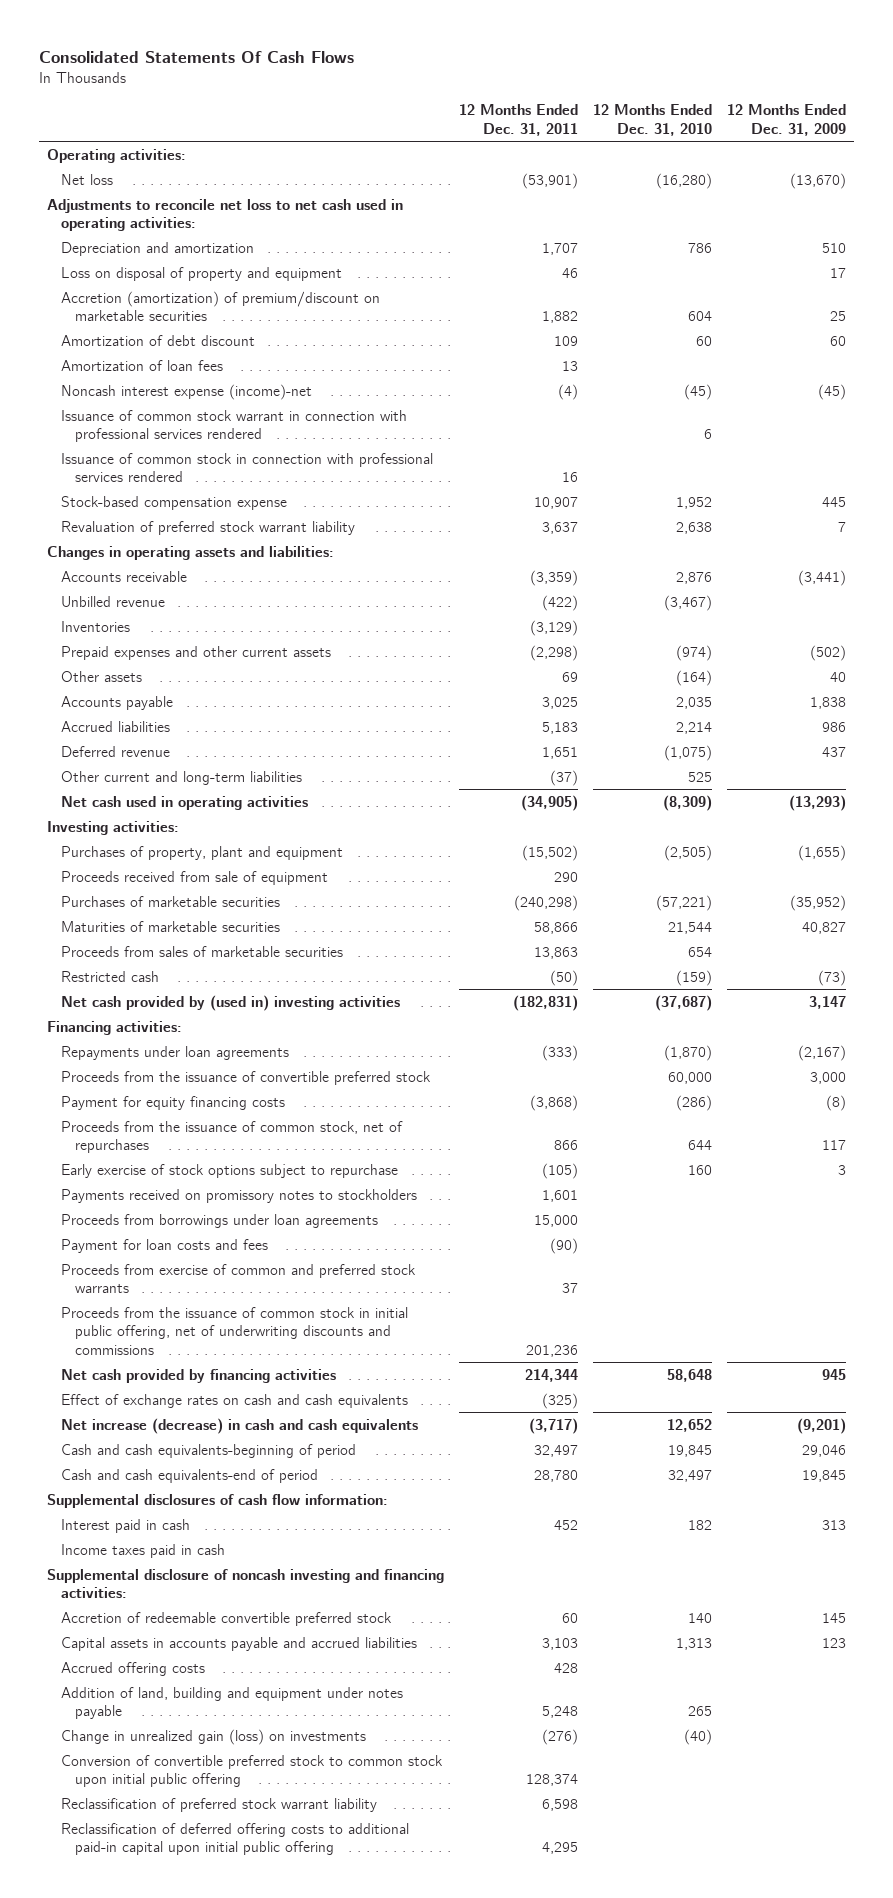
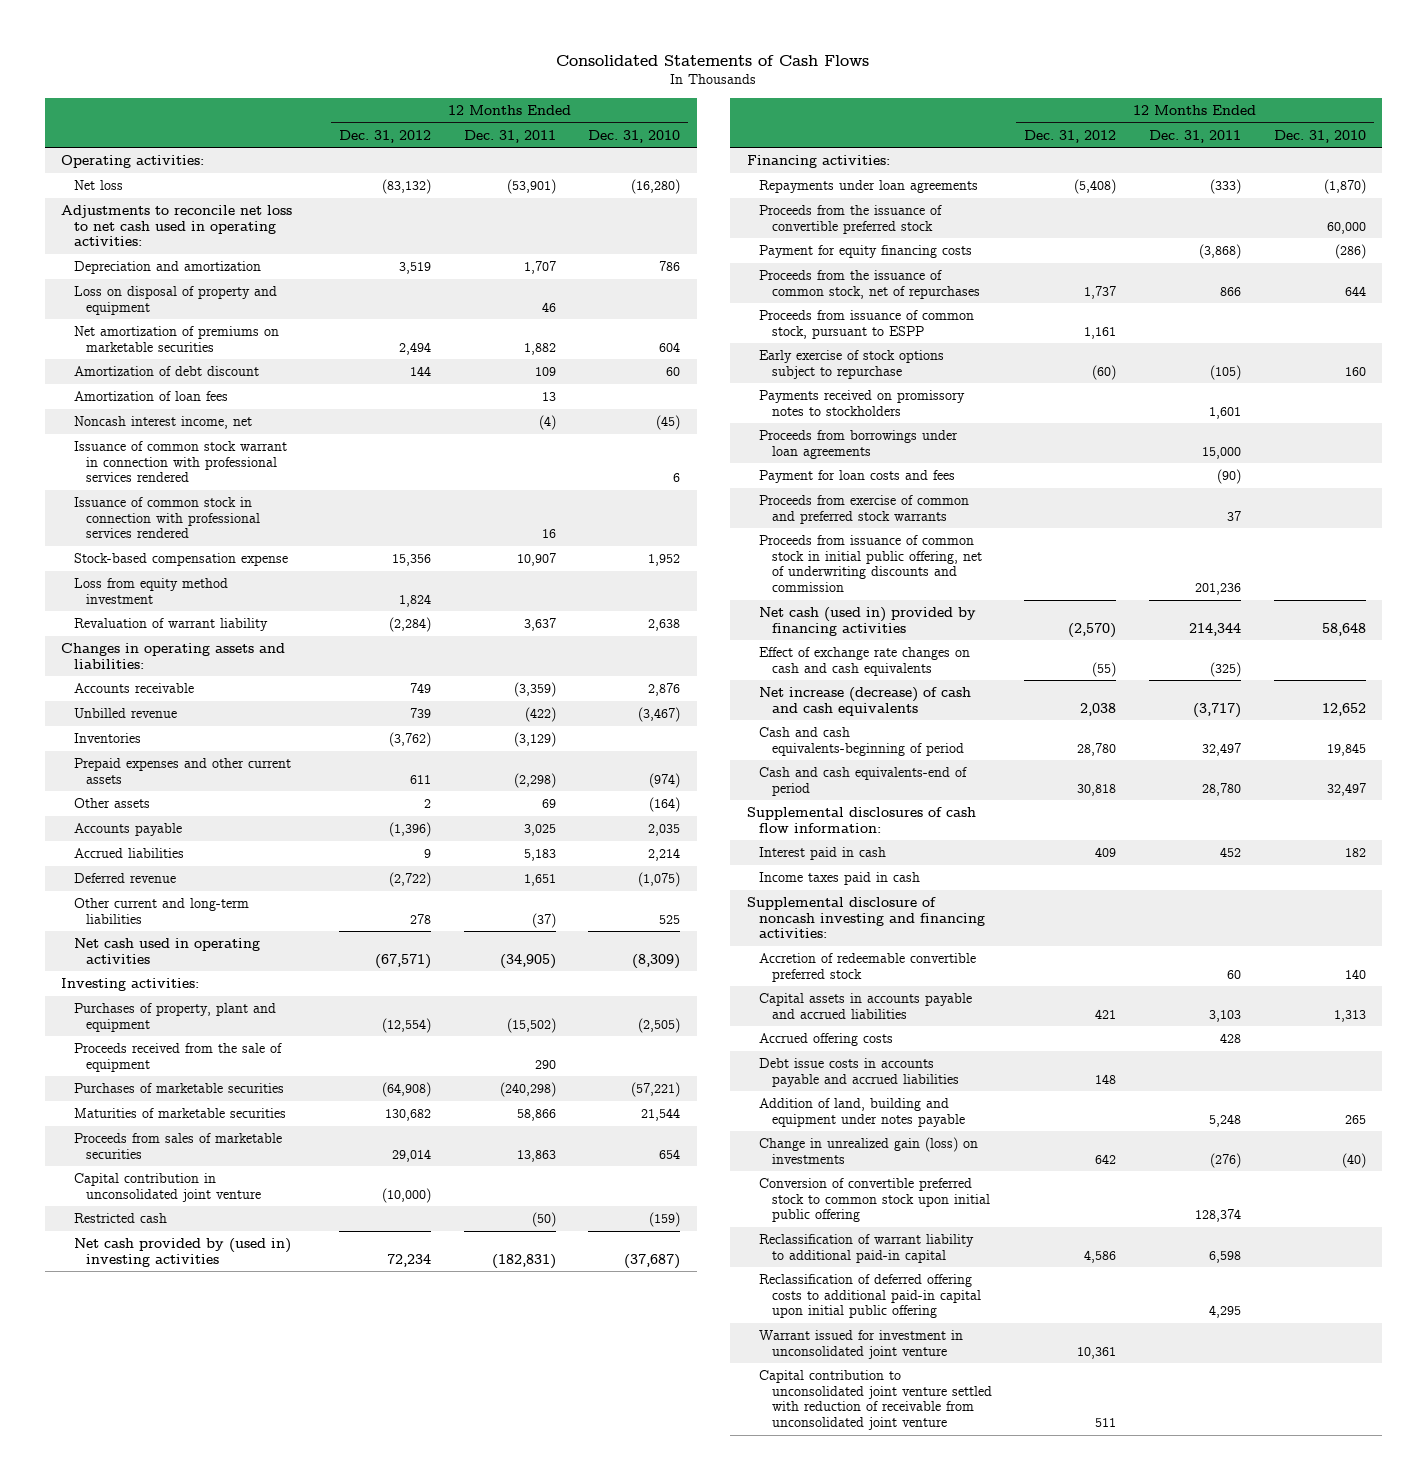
[39,50,355,63] Consolidated Statements Of Cash Flows -> [556,55,870,67] Consolidated Statements of Cash Flows
[727,104,847,137] 12 Months Ended Dec. 31, 2009 -> none
none -> [339,129,432,143] Dec. 31, 2012
[60,290,380,322] Accretion (amortization) of premium/discount on marketable securities -> [73,325,279,352] Net amortization of premiums on marketable securities
[60,383,312,400] Noncash interest expense (income)-net -> [73,415,252,429] Noncash interest income, net
none -> [73,577,228,604] Loss from equity method investment
[60,520,355,535] Revaluation of preferred stock warrant liability -> [73,617,268,631] Revaluation of warrant liability
[60,870,328,885] Proceeds received from sale of equipment -> [73,1042,282,1072] Proceeds received from the sale of equipment
none -> [73,1172,262,1202] Capital contribution in unconsolidated joint venture
none -> [759,309,975,339] Proceeds from issuance of common stock, pursuant to ESPP
[60,1306,408,1355] Proceeds from the issuance of common stock in initial public offering, net of underwriting discounts and commissions -> [759,534,982,593] Proceeds from issuance of common stock in initial public offering, net of underwriting discounts and commission
[60,1368,336,1383] Net cash provided by financing activities -> [759,606,977,636] Net cash (used in) provided by financing activities
[60,1393,408,1408] Effect of exchange rates on cash and cash equivalents -> [759,646,971,676] Effect of exchange rate changes on cash and cash equivalents
[60,1417,418,1434] Net increase (decrease) in cash and cash equivalents -> [759,686,972,716] Net increase (decrease) of cash and cash equivalents
none -> [759,1057,959,1087] Debt issue costs in accounts payable and accrued liabilities
[60,1797,377,1812] Reclassification of preferred stock warrant liability -> [759,1233,975,1263] Reclassification of warrant liability to additional paid-in capital
none -> [759,1329,964,1359] Warrant issued for investment in unconsolidated joint venture
none -> [759,1369,992,1431] Capital contribution to unconsolidated joint venture settled with reduction of receivable from unconsolidated joint venture

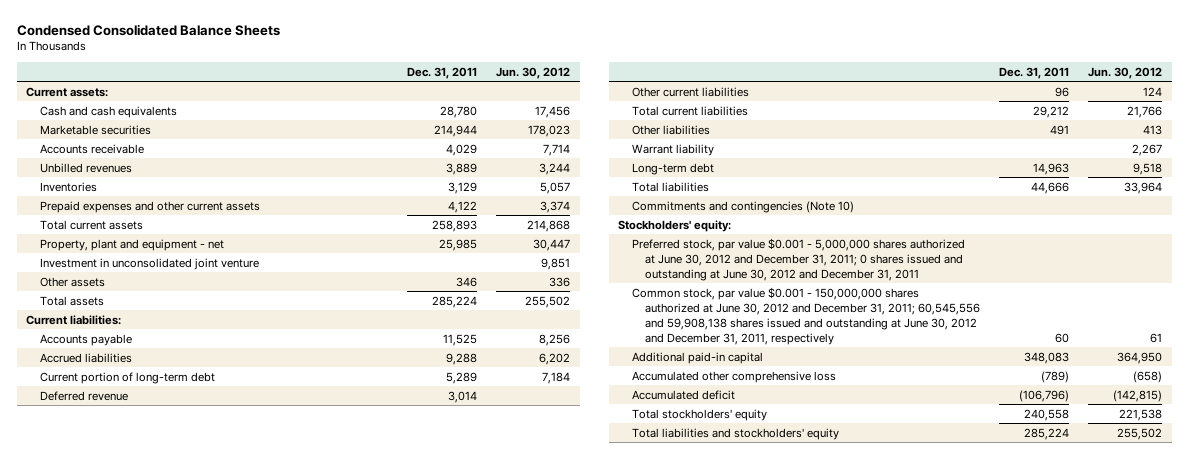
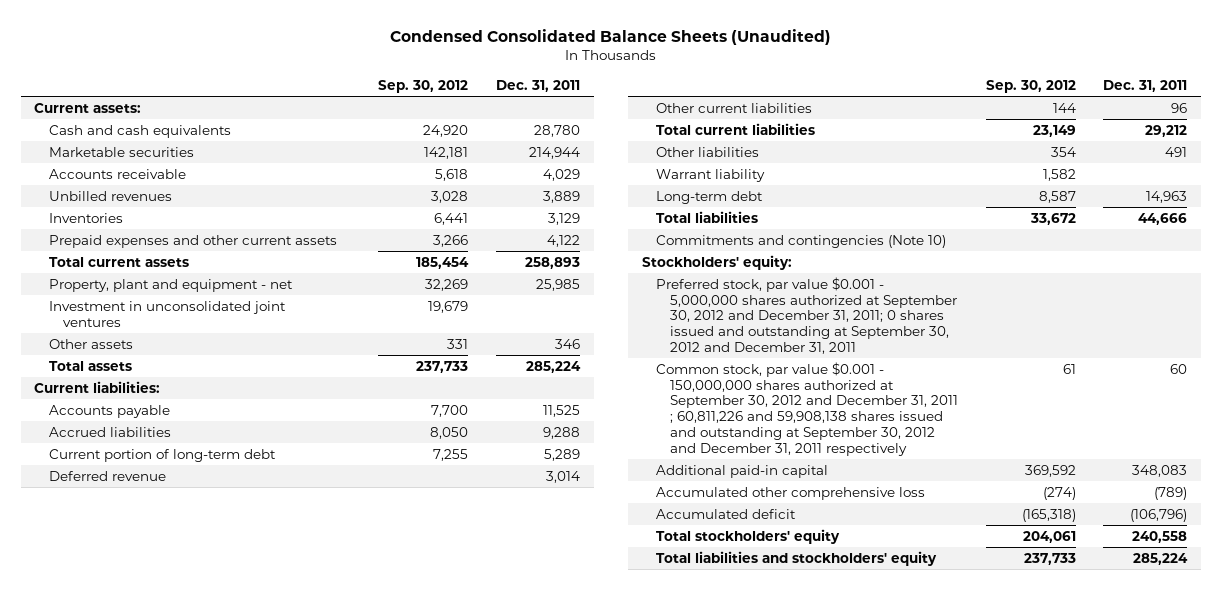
[16,23,280,36] Condensed Consolidated Balance Sheets -> [389,28,831,45] Condensed Consolidated Balance Sheets (Unaudited)
[496,66,571,79] Jun. 30, 2012 -> none
none -> [378,79,469,93] Sep. 30, 2012
[39,257,259,270] Investment in unconsolidated joint venture -> [48,300,286,327] Investment in unconsolidated joint ventures
[631,237,965,281] Preferred stock, par value $0.001 - 5,000,000 shares authorized at June 30, 2012 and December 31, 2011; 0 shares issued and outstanding at June 30, 2012 and December 31, 2011 -> [655,276,958,354] Preferred stock, par value $0.001 - 5,000,000 shares authorized at September 30, 2012 and December 31, 2011; 0 shares issued and outstanding at September 30, 2012 and December 31, 2011
[631,286,980,345] Common stock, par value $0.001 - 150,000,000 shares authorized at June 30, 2012 and December 31, 2011; 60,545,556 and 59,908,138 shares issued and outstanding at June 30, 2012 and December 31, 2011, respectively -> [655,361,959,456] Common stock, par value $0.001 - 150,000,000 shares authorized at September 30, 2012 and December 31, 2011 ; 60,811,226 and 59,908,138 shares issued and outstanding at September 30, 2012 and December 31, 2011 respectively

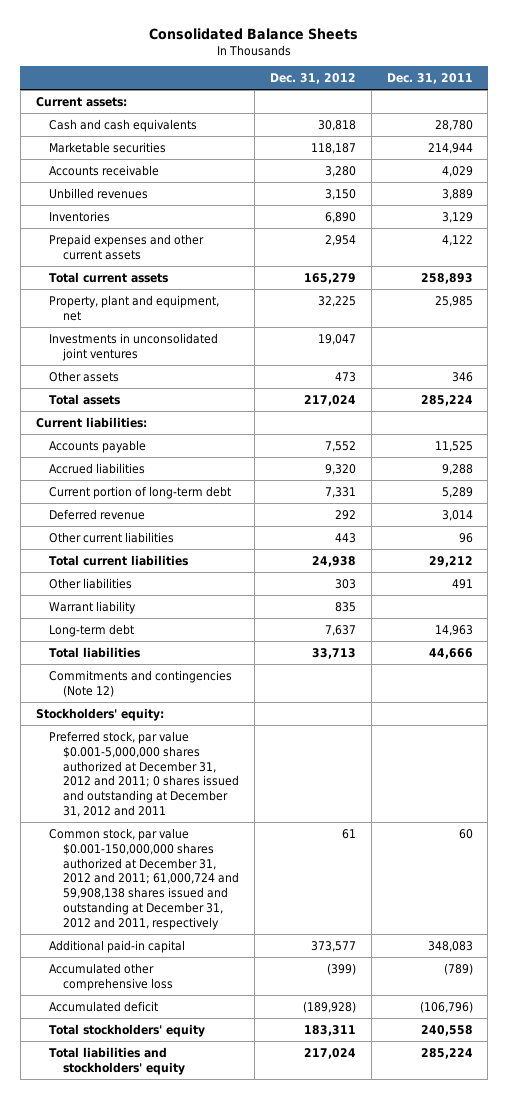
[389,28,831,45] Condensed Consolidated Balance Sheets (Unaudited) -> [149,27,359,40] Consolidated Balance Sheets
[378,79,469,93] Sep. 30, 2012 -> none
none -> [269,73,356,85] Dec. 31, 2012
[48,278,293,292] Property, plant and equipment - net -> [49,294,220,321] Property, plant and equipment, net
[48,300,286,327] Investment in unconsolidated joint ventures -> [49,332,219,361] Investments in unconsolidated joint ventures
[655,234,946,248] Commitments and contingencies (Note 10) -> [49,669,233,697] Commitments and contingencies (Note 12)
[655,276,958,354] Preferred stock, par value $0.001 - 5,000,000 shares authorized at September 30, 2012 and December 31, 2011; 0 shares issued and outstanding at September 30, 2012 and December 31, 2011 -> [49,730,240,818] Preferred stock, par value $0.001-5,000,000 shares authorized at December 31, 2012 and 2011; 0 shares issued and outstanding at December 31, 2012 and 2011
[655,361,959,456] Common stock, par value $0.001 - 150,000,000 shares authorized at September 30, 2012 and December 31, 2011 ; 60,811,226 and 59,908,138 shares issued and outstanding at September 30, 2012 and December 31, 2011 respectively -> [49,827,240,930] Common stock, par value $0.001-150,000,000 shares authorized at December 31, 2012 and 2011; 61,000,724 and 59,908,138 shares issued and outstanding at December 31, 2012 and 2011, respectively

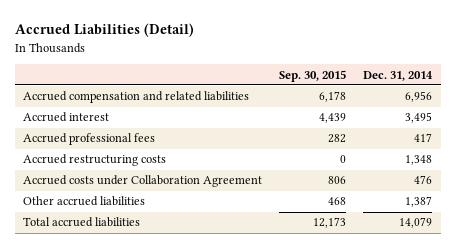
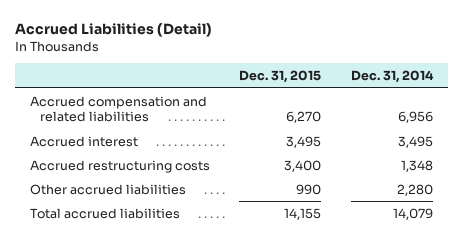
[279,69,347,82] Sep. 30, 2015 -> none
none -> [239,70,322,84] Dec. 31, 2015
[23,133,156,146] Accrued professional fees -> none
[23,175,263,188] Accrued costs under Collaboration Agreement -> none
[405,196,433,208] 1,387 -> [396,183,433,196] 2,280

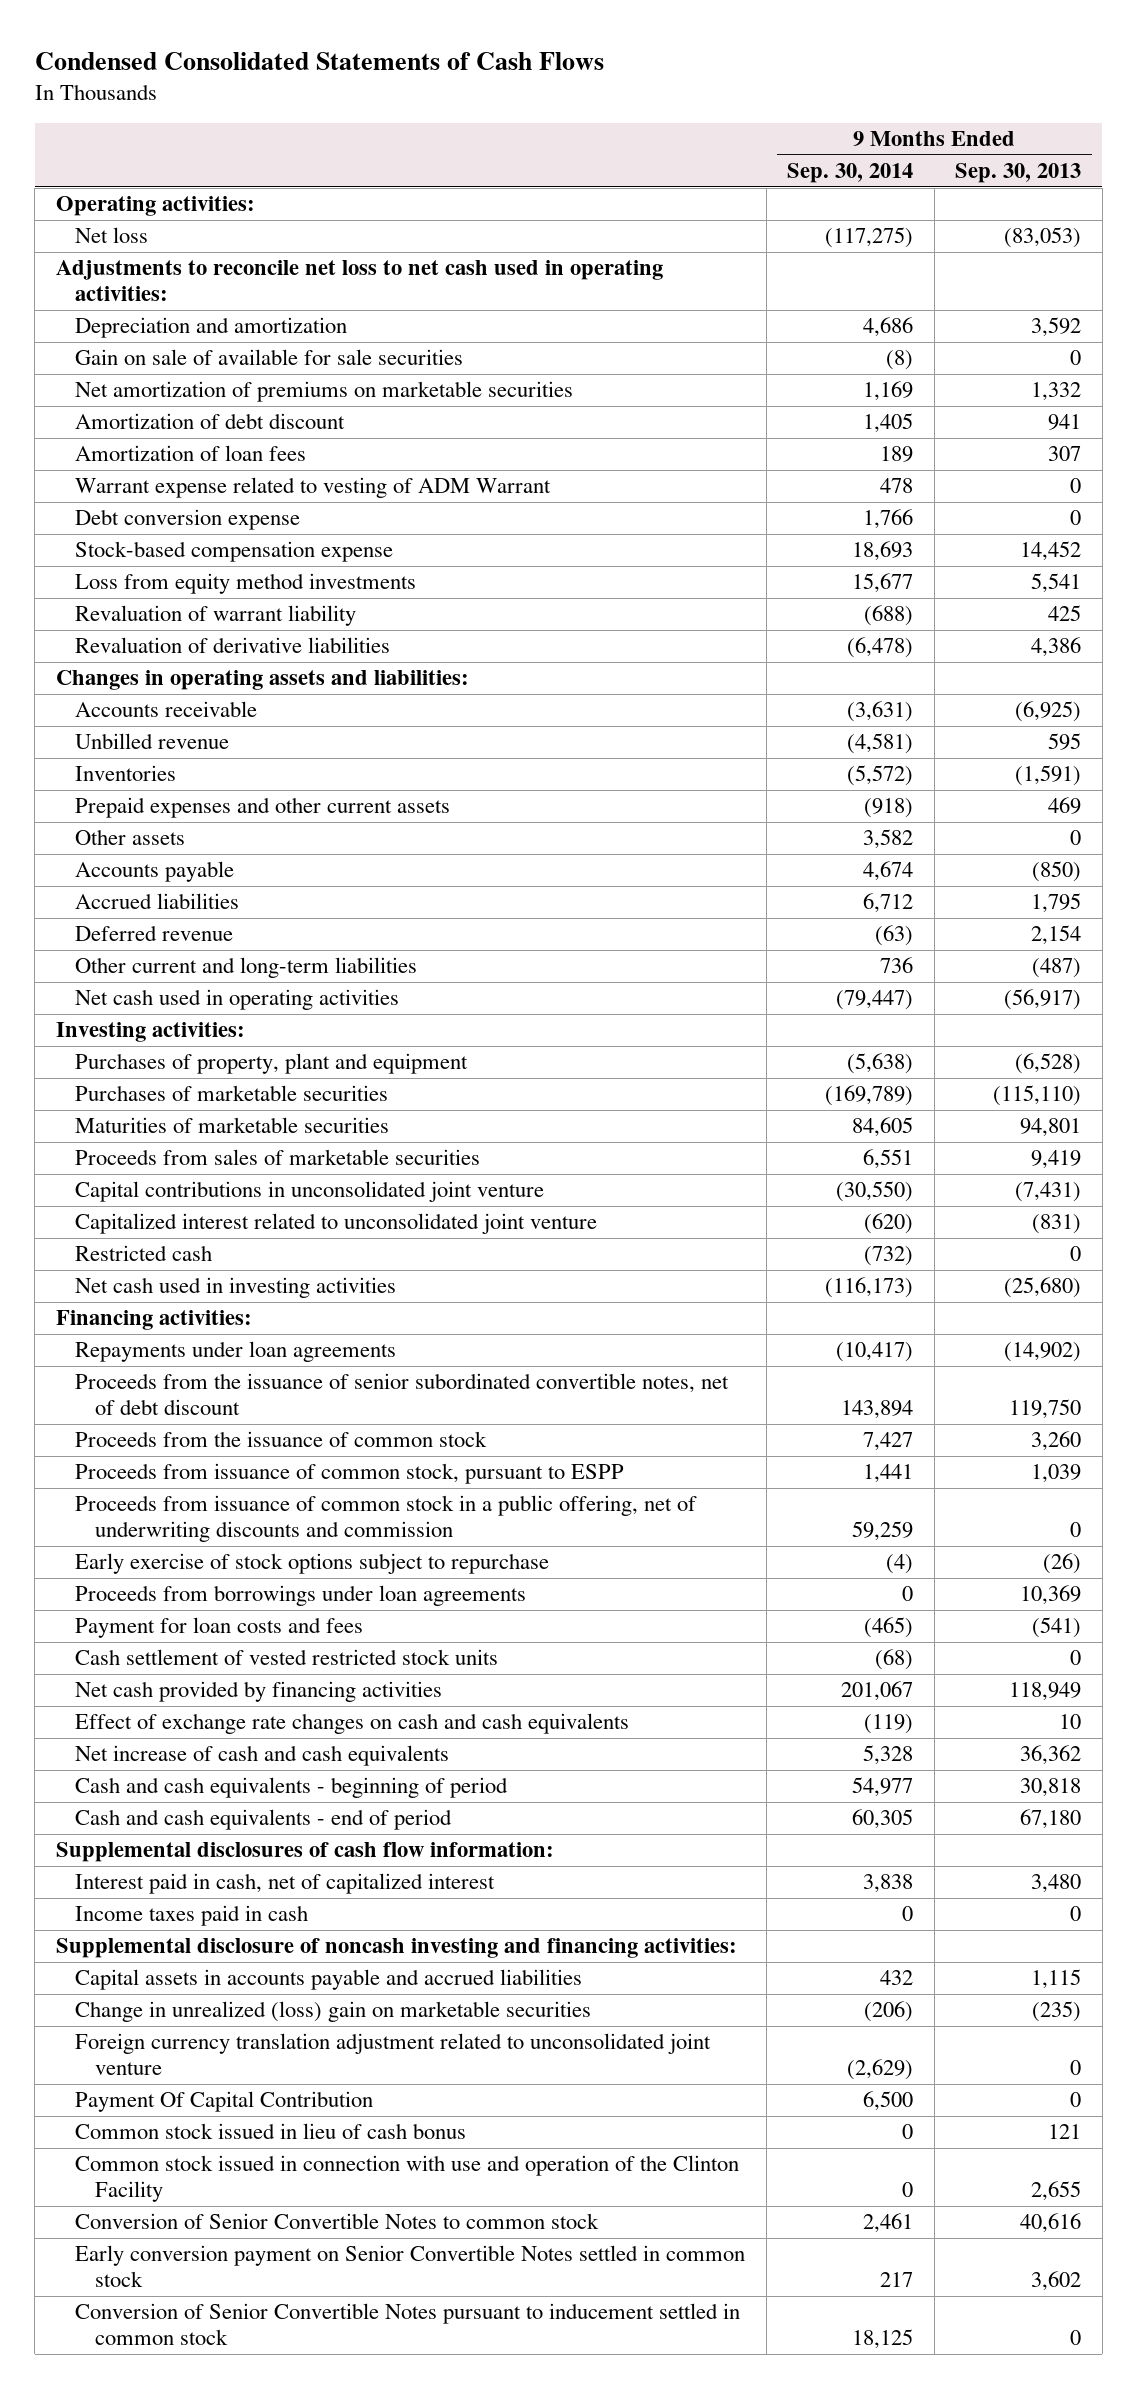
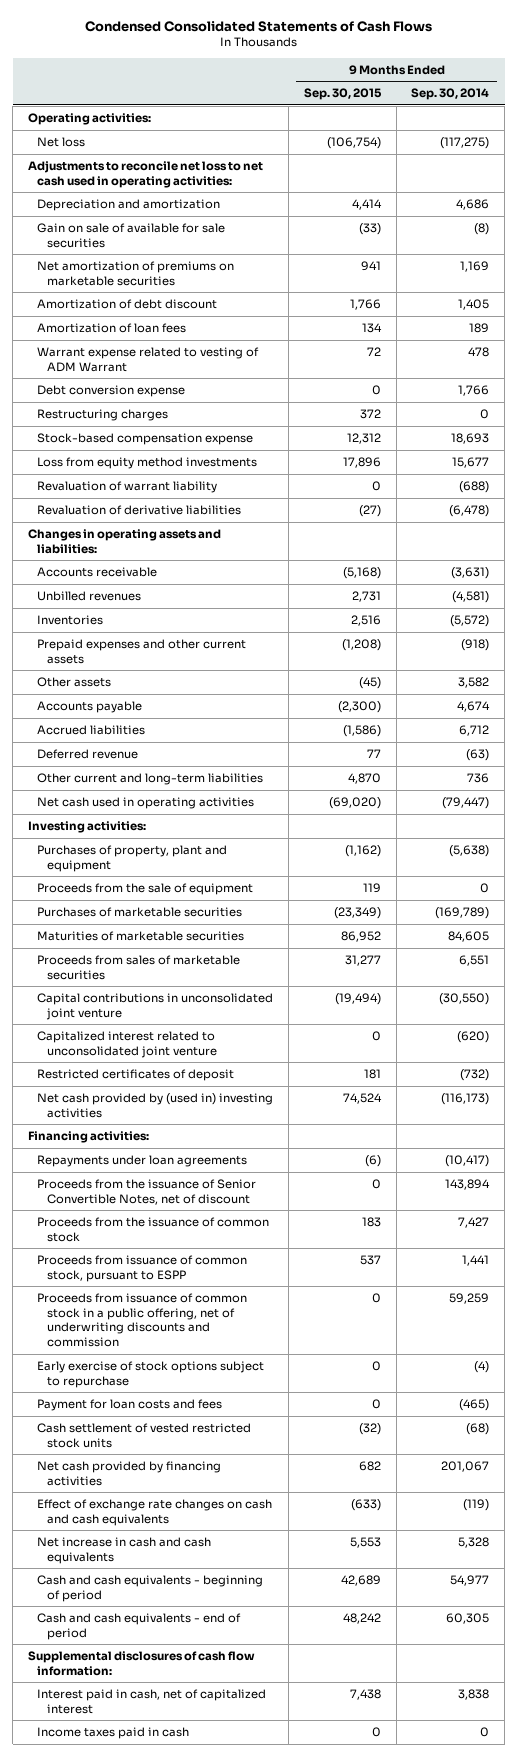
[955,163,1082,184] Sep. 30, 2013 -> none
none -> [303,88,382,101] Sep. 30, 2015
none -> [37,408,169,421] Restructuring charges
[75,733,230,750] Unbilled revenue -> [37,590,142,601] Unbilled revenues
none -> [37,882,254,895] Proceeds from the sale of equipment
[75,1245,213,1262] Restricted cash -> [37,1068,235,1081] Restricted certificates of deposit
[75,1277,397,1299] Net cash used in investing activities -> [37,1092,274,1118] Net cash provided by (used in) investing activities
[75,1373,730,1416] Proceeds from the issuance of senior subordinated convertible notes, net of debt discount -> [37,1178,257,1205] Proceeds from the issuance of Senior Convertible Notes, net of discount
[75,1585,527,1607] Proceeds from borrowings under loan agreements -> none
[75,1745,450,1767] Net increase of cash and cash equivalents -> [37,1536,212,1564] Net increase in cash and cash equivalents
[55,1938,737,1959] Supplemental disclosure of noncash investing and financing activities: -> none
[75,1969,583,1991] Capital assets in accounts payable and accrued liabilities -> none
[75,2001,592,2023] Change in unrealized (loss) gain on marketable securities -> none
[75,2033,712,2076] Foreign currency translation adjustment related to unconsolidated joint venture -> none
[75,2091,374,2113] Payment Of Capital Contribution -> none
[75,2123,467,2140] Common stock issued in lieu of cash bonus -> none
[75,2155,740,2203] Common stock issued in connection with use and operation of the Clinton Facility -> none
[75,2213,600,2230] Conversion of Senior Convertible Notes to common stock -> none
[75,2245,746,2288] Early conversion payment on Senior Convertible Notes settled in common stock -> none
[75,2303,741,2346] Conversion of Senior Convertible Notes pursuant to inducement settled in common stock -> none

